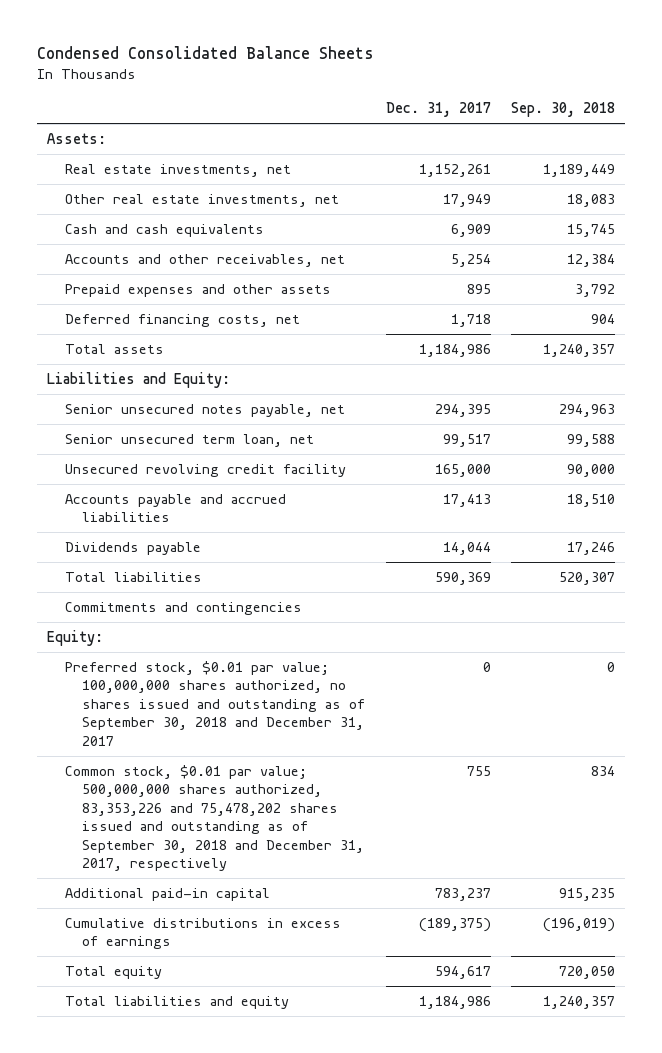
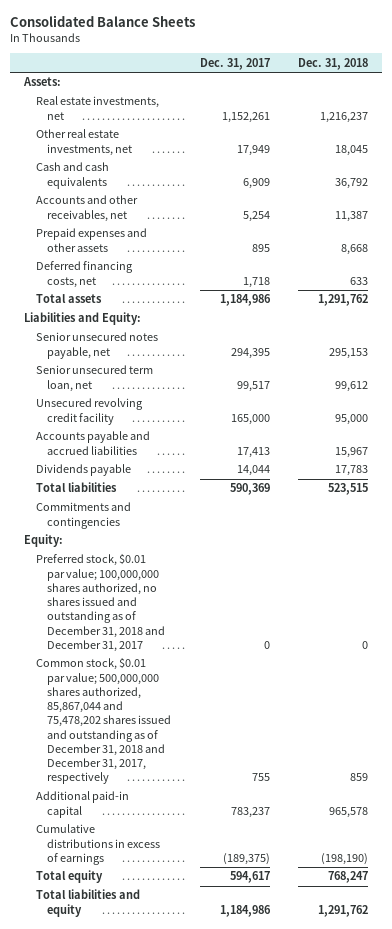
[36,46,374,60] Condensed Consolidated Balance Sheets -> [9,15,195,28] Consolidated Balance Sheets
[511,102,616,118] Sep. 30, 2018 -> none
none -> [297,57,368,70] Dec. 31, 2018
[64,660,366,746] Preferred stock, $0.01 par value; 100,000,000 shares authorized, no shares issued and outstanding as of September 30, 2018 and December 31, 2017 -> [35,553,166,652] Preferred stock, $0.01 par value; 100,000,000 shares authorized, no shares issued and outstanding as of December 31, 2018 and December 31, 2017
[64,764,365,872] Common stock, $0.01 par value; 500,000,000 shares authorized, 83,353,226 and 75,478,202 shares issued and outstanding as of September 30, 2018 and December 31, 2017, respectively -> [35,657,172,785] Common stock, $0.01 par value; 500,000,000 shares authorized, 85,867,044 and 75,478,202 shares issued and outstanding as of December 31, 2018 and December 31, 2017, respectively

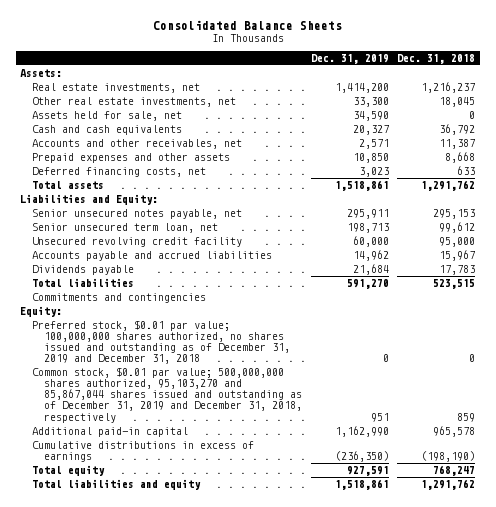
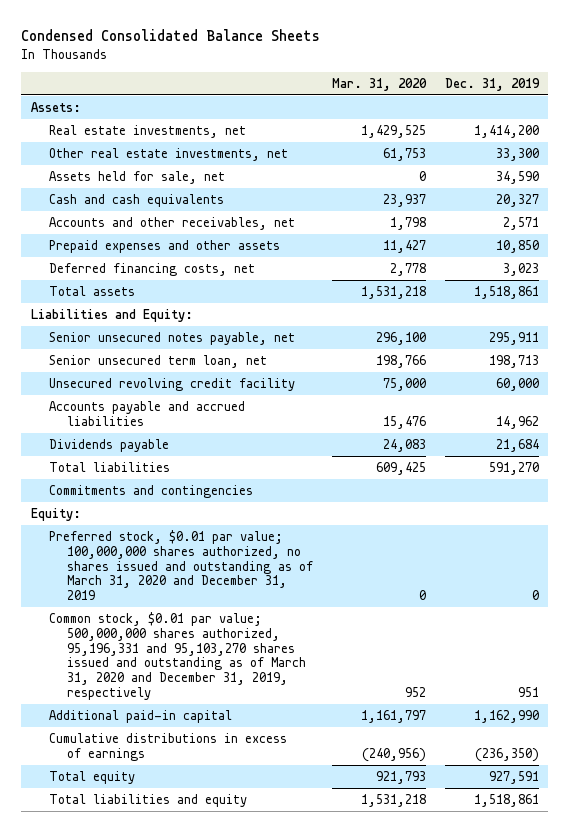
[152,19,342,30] Consolidated Balance Sheets -> [21,29,321,42] Condensed Consolidated Balance Sheets
[397,53,476,64] Dec. 31, 2018 -> none
none -> [331,77,427,91] Mar. 31, 2020
[32,320,290,365] Preferred stock, $0.01 par value; 100,000,000 shares authorized, no shares issued and outstanding as of December 31, 2019 and December 31, 2018 -> [48,530,313,601] Preferred stock, $0.01 par value; 100,000,000 shares authorized, no shares issued and outstanding as of March 31, 2020 and December 31, 2019
[32,367,302,423] Common stock, $0.01 par value; 500,000,000 shares authorized, 95,103,270 and 85,867,044 shares issued and outstanding as of December 31, 2019 and December 31, 2018, respectively -> [48,612,306,701] Common stock, $0.01 par value; 500,000,000 shares authorized, 95,196,331 and 95,103,270 shares issued and outstanding as of March 31, 2020 and December 31, 2019, respectively

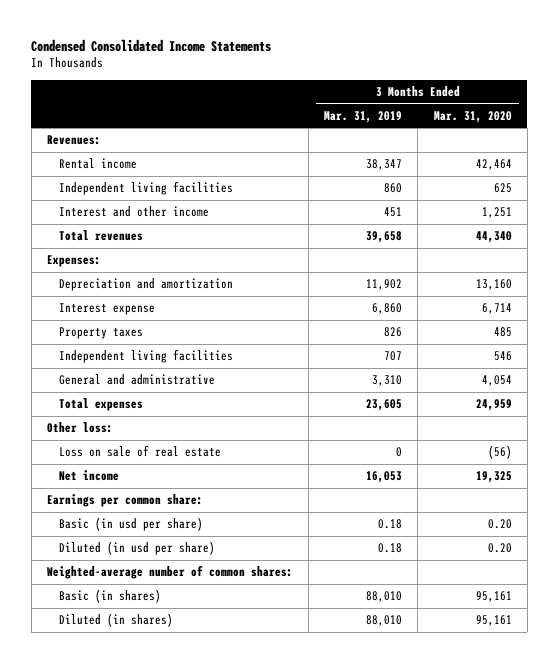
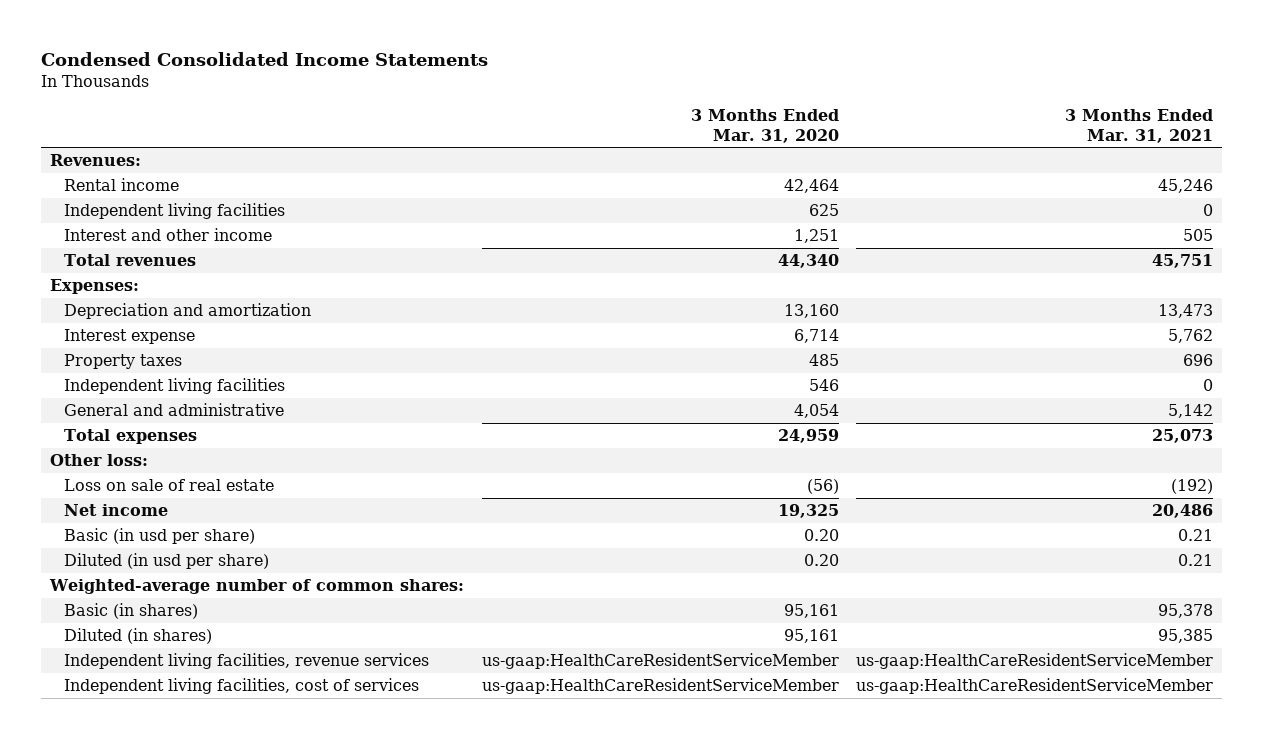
[324,110,403,123] Mar. 31, 2019 -> none
none -> [1065,109,1214,143] 3 Months Ended Mar. 31, 2021
[46,494,203,508] Earnings per common share: -> none
none -> [64,653,430,670] Independent living facilities, revenue services
none -> [64,678,420,695] Independent living facilities, cost of services

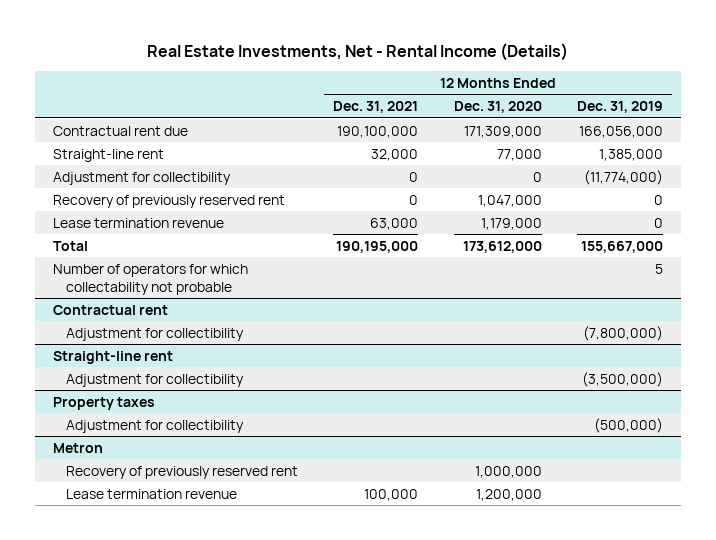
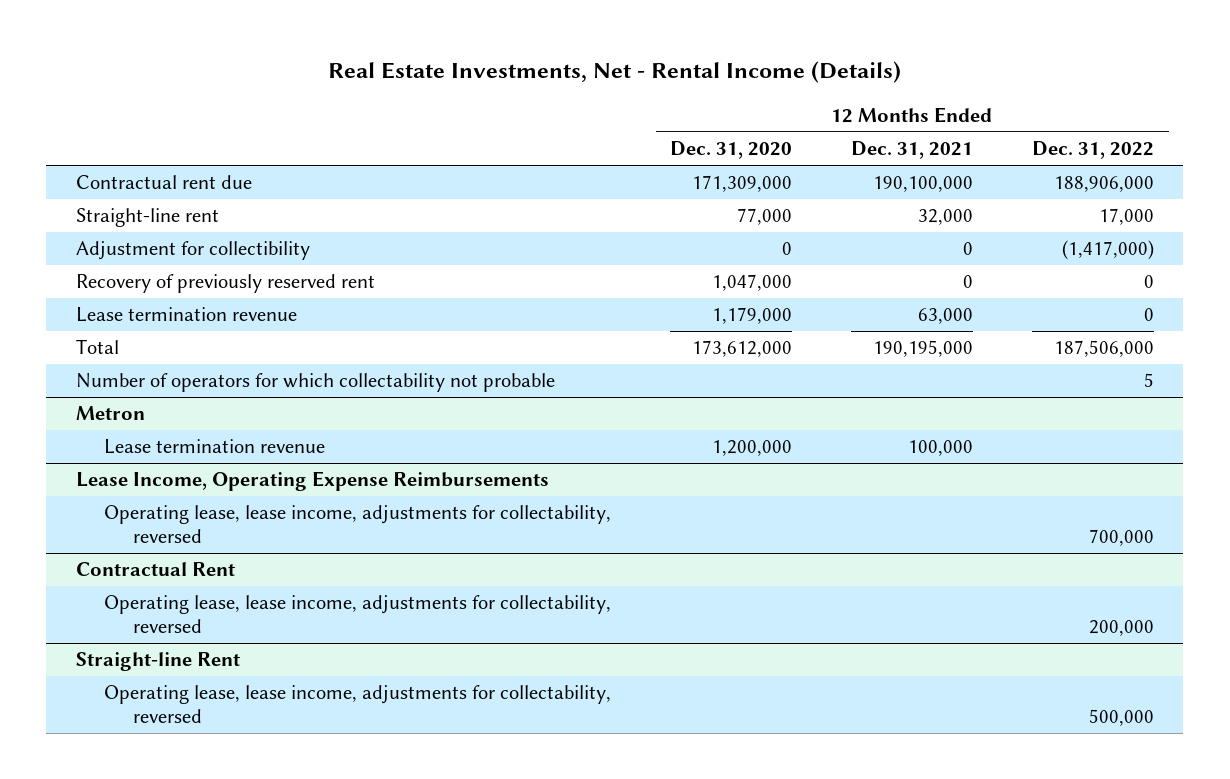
[577,101,664,114] Dec. 31, 2019 -> none
none -> [1032,141,1155,160] Dec. 31, 2022
[53,304,169,315] Contractual rent -> none
[65,327,244,341] Adjustment for collectibility -> none
[53,350,174,364] Straight-line rent -> none
[65,373,244,387] Adjustment for collectibility -> none
[53,396,156,410] Property taxes -> none
[65,419,244,433] Adjustment for collectibility -> none
[65,465,298,479] Recovery of previously reserved rent -> none
none -> [75,471,549,492] Lease Income, Operating Expense Reimbursements
none -> [104,505,612,544] Operating lease, lease income, adjustments for collectability, reversed
none -> [75,562,235,577] Contractual Rent
none -> [104,595,612,634] Operating lease, lease income, adjustments for collectability, reversed
none -> [75,652,240,672] Straight-line Rent
none -> [104,685,612,724] Operating lease, lease income, adjustments for collectability, reversed

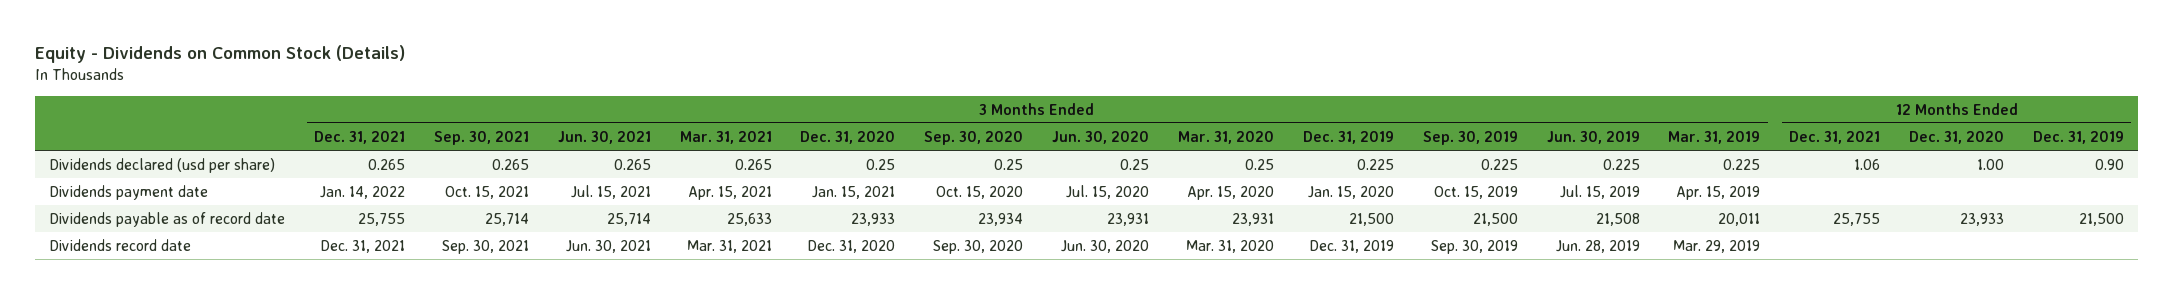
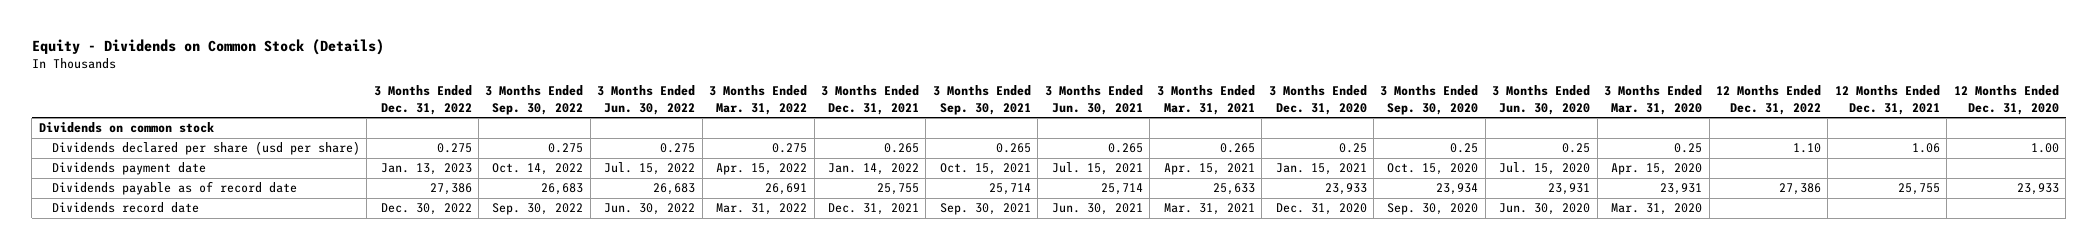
[1302,130,1394,144] Dec. 31, 2019 -> none
[1422,130,1518,145] Sep. 30, 2019 -> none
[1546,130,1640,144] Jun. 30, 2019 -> none
[1668,130,1761,144] Mar. 31, 2019 -> none
[2032,130,2124,144] Dec. 31, 2019 -> none
none -> [373,85,472,115] 3 Months Ended Dec. 31, 2022
none -> [485,85,584,115] 3 Months Ended Sep. 30, 2022
none -> [597,85,696,115] 3 Months Ended Jun. 30, 2022
none -> [709,85,808,115] 3 Months Ended Mar. 31, 2022
none -> [1715,85,1821,115] 12 Months Ended Dec. 31, 2022
none -> [38,122,214,134] Dividends on common stock
[49,157,276,173] Dividends declared (usd per share) -> [51,141,360,156] Dividends declared per share (usd per share)

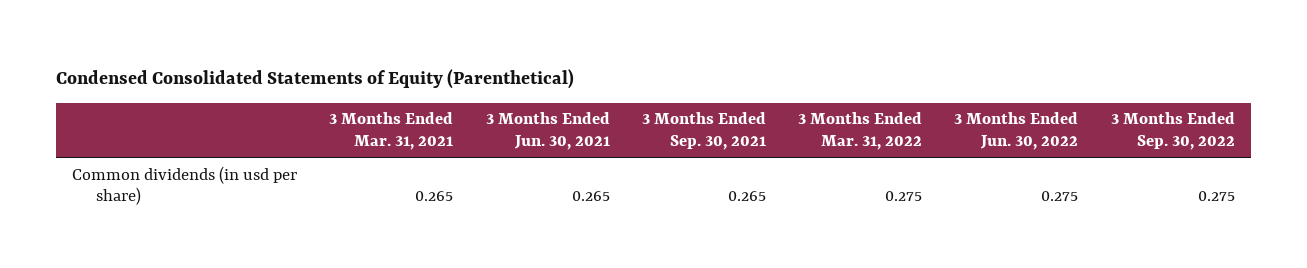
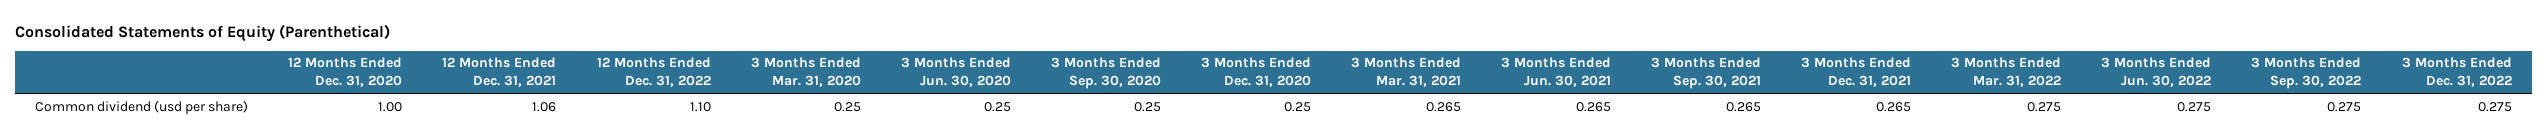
[55,69,574,90] Condensed Consolidated Statements of Equity (Parenthetical) -> [15,23,391,42] Consolidated Statements of Equity (Parenthetical)
none -> [288,57,403,88] 12 Months Ended Dec. 31, 2020
none -> [442,57,557,88] 12 Months Ended Dec. 31, 2021
none -> [596,57,711,88] 12 Months Ended Dec. 31, 2022
none -> [750,57,861,88] 3 Months Ended Mar. 31, 2020
none -> [900,57,1011,88] 3 Months Ended Jun. 30, 2020
none -> [1050,57,1161,90] 3 Months Ended Sep. 30, 2020
none -> [1200,57,1311,88] 3 Months Ended Dec. 31, 2020
none -> [1801,57,1912,88] 3 Months Ended Dec. 31, 2021
none -> [2401,57,2512,88] 3 Months Ended Dec. 31, 2022
[72,165,298,206] Common dividends (in usd per share) -> [35,99,249,115] Common dividend (usd per share)

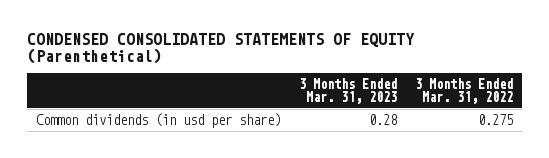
[15,23,391,42] Consolidated Statements of Equity (Parenthetical) -> [27,32,416,64] CONDENSED CONSOLIDATED STATEMENTS OF EQUITY (Parenthetical)
[288,57,403,88] 12 Months Ended Dec. 31, 2020 -> none
[442,57,557,88] 12 Months Ended Dec. 31, 2021 -> none
[596,57,711,88] 12 Months Ended Dec. 31, 2022 -> none
[750,57,861,88] 3 Months Ended Mar. 31, 2020 -> none
[900,57,1011,88] 3 Months Ended Jun. 30, 2020 -> none
[1050,57,1161,90] 3 Months Ended Sep. 30, 2020 -> none
[1200,57,1311,88] 3 Months Ended Dec. 31, 2020 -> none
[1350,57,1461,88] 3 Months Ended Mar. 31, 2021 -> none
[1501,57,1612,88] 3 Months Ended Jun. 30, 2021 -> none
[1651,57,1762,90] 3 Months Ended Sep. 30, 2021 -> none
[1801,57,1912,88] 3 Months Ended Dec. 31, 2021 -> none
[2101,57,2212,88] 3 Months Ended Jun. 30, 2022 -> none
[2251,57,2362,90] 3 Months Ended Sep. 30, 2022 -> none
[2401,57,2512,88] 3 Months Ended Dec. 31, 2022 -> none
none -> [299,77,398,104] 3 Months Ended Mar. 31, 2023
[35,99,249,115] Common dividend (usd per share) -> [36,112,282,128] Common dividends (in usd per share)

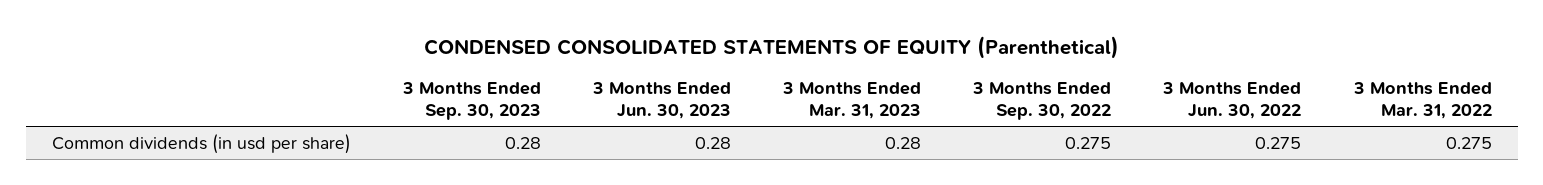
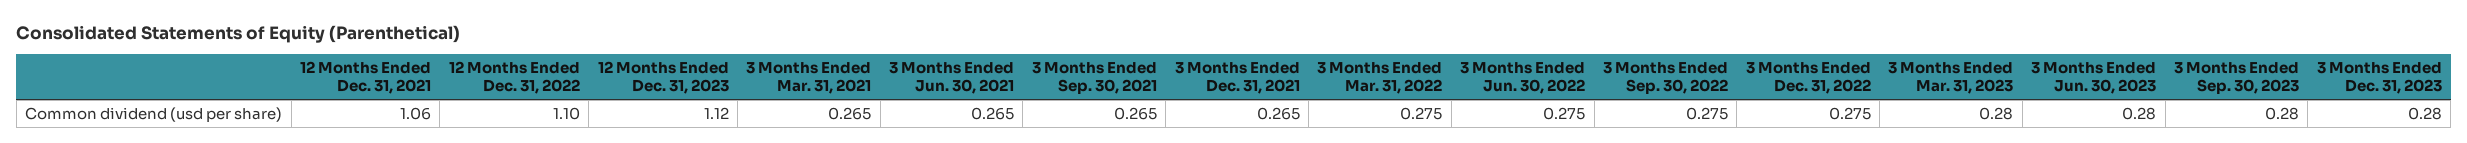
[423,35,1119,59] CONDENSED CONSOLIDATED STATEMENTS OF EQUITY (Parenthetical) -> [16,25,461,44] Consolidated Statements of Equity (Parenthetical)
none -> [300,61,432,95] 12 Months Ended Dec. 31, 2021
none -> [448,61,580,95] 12 Months Ended Dec. 31, 2022
none -> [597,61,729,95] 12 Months Ended Dec. 31, 2023
none -> [746,62,872,95] 3 Months Ended Mar. 31, 2021
none -> [889,62,1015,95] 3 Months Ended Jun. 30, 2021
none -> [1031,62,1157,95] 3 Months Ended Sep. 30, 2021
none -> [1174,62,1300,95] 3 Months Ended Dec. 31, 2021
none -> [1745,62,1871,95] 3 Months Ended Dec. 31, 2022
none -> [2316,62,2442,95] 3 Months Ended Dec. 31, 2023
[51,134,351,155] Common dividends (in usd per share) -> [25,106,283,122] Common dividend (usd per share)

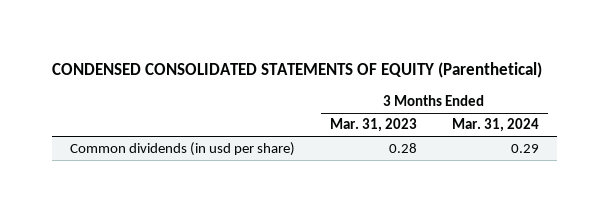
[16,25,461,44] Consolidated Statements of Equity (Parenthetical) -> [52,62,543,79] CONDENSED CONSOLIDATED STATEMENTS OF EQUITY (Parenthetical)
[300,61,432,95] 12 Months Ended Dec. 31, 2021 -> none
[448,61,580,95] 12 Months Ended Dec. 31, 2022 -> none
[597,61,729,95] 12 Months Ended Dec. 31, 2023 -> none
[746,62,872,95] 3 Months Ended Mar. 31, 2021 -> none
[889,62,1015,95] 3 Months Ended Jun. 30, 2021 -> none
[1031,62,1157,95] 3 Months Ended Sep. 30, 2021 -> none
[1174,62,1300,95] 3 Months Ended Dec. 31, 2021 -> none
[1317,62,1443,95] 3 Months Ended Mar. 31, 2022 -> none
[1460,62,1586,95] 3 Months Ended Jun. 30, 2022 -> none
[1602,62,1728,95] 3 Months Ended Sep. 30, 2022 -> none
[1745,62,1871,95] 3 Months Ended Dec. 31, 2022 -> none
[2031,62,2157,95] 3 Months Ended Jun. 30, 2023 -> none
[2173,62,2299,95] 3 Months Ended Sep. 30, 2023 -> none
[2316,62,2442,95] 3 Months Ended Dec. 31, 2023 -> none
none -> [452,118,540,133] Mar. 31, 2024
[25,106,283,122] Common dividend (usd per share) -> [69,142,295,157] Common dividends (in usd per share)

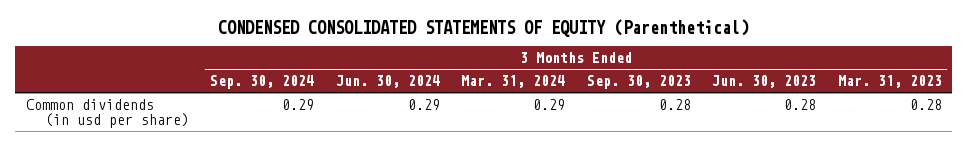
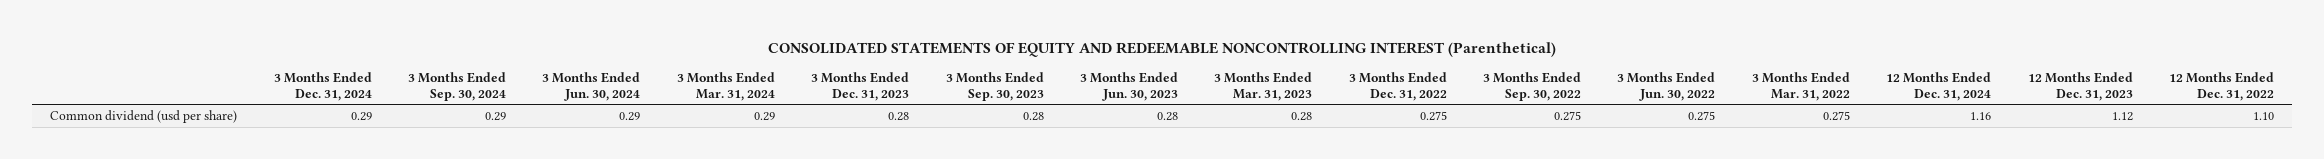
[217,19,749,38] CONDENSED CONSOLIDATED STATEMENTS OF EQUITY (Parenthetical) -> [768,41,1557,57] CONSOLIDATED STATEMENTS OF EQUITY AND REDEEMABLE NONCONTROLLING INTEREST (Parenthetical)
none -> [273,71,372,101] 3 Months Ended Dec. 31, 2024
none -> [811,71,910,101] 3 Months Ended Dec. 31, 2023
none -> [1348,71,1447,101] 3 Months Ended Dec. 31, 2022
none -> [1483,71,1582,101] 3 Months Ended Sep. 30, 2022
none -> [1617,71,1716,101] 3 Months Ended Jun. 30, 2022
none -> [1751,71,1850,101] 3 Months Ended Mar. 31, 2022
none -> [1886,71,1992,101] 12 Months Ended Dec. 31, 2024
none -> [2027,71,2133,101] 12 Months Ended Dec. 31, 2023
none -> [2168,71,2274,101] 12 Months Ended Dec. 31, 2022
[25,99,189,129] Common dividends (in usd per share) -> [50,110,238,124] Common dividend (usd per share)

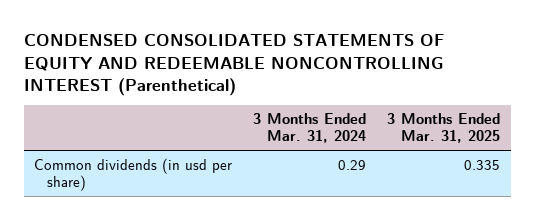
[768,41,1557,57] CONSOLIDATED STATEMENTS OF EQUITY AND REDEEMABLE NONCONTROLLING INTEREST (Parenthetical) -> [23,34,444,96] CONDENSED CONSOLIDATED STATEMENTS OF EQUITY AND REDEEMABLE NONCONTROLLING INTEREST (Parenthetical)
[273,71,372,101] 3 Months Ended Dec. 31, 2024 -> none
[408,71,507,101] 3 Months Ended Sep. 30, 2024 -> none
[542,71,641,101] 3 Months Ended Jun. 30, 2024 -> none
[811,71,910,101] 3 Months Ended Dec. 31, 2023 -> none
[945,71,1044,101] 3 Months Ended Sep. 30, 2023 -> none
[1079,71,1178,101] 3 Months Ended Jun. 30, 2023 -> none
[1214,71,1313,101] 3 Months Ended Mar. 31, 2023 -> none
[1348,71,1447,101] 3 Months Ended Dec. 31, 2022 -> none
[1483,71,1582,101] 3 Months Ended Sep. 30, 2022 -> none
[1617,71,1716,101] 3 Months Ended Jun. 30, 2022 -> none
[1751,71,1850,101] 3 Months Ended Mar. 31, 2022 -> none
[1886,71,1992,101] 12 Months Ended Dec. 31, 2024 -> none
[2027,71,2133,101] 12 Months Ended Dec. 31, 2023 -> none
[2168,71,2274,101] 12 Months Ended Dec. 31, 2022 -> none
none -> [387,112,501,144] 3 Months Ended Mar. 31, 2025
[50,110,238,124] Common dividend (usd per share) -> [34,157,233,192] Common dividends (in usd per share)

